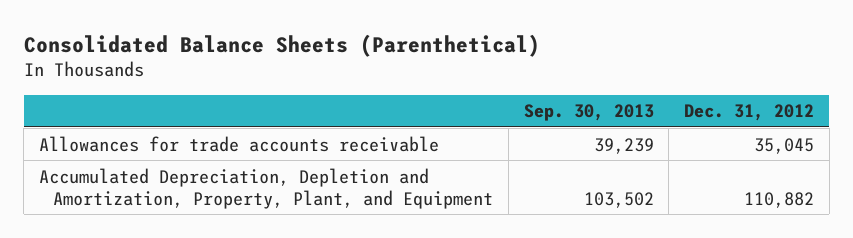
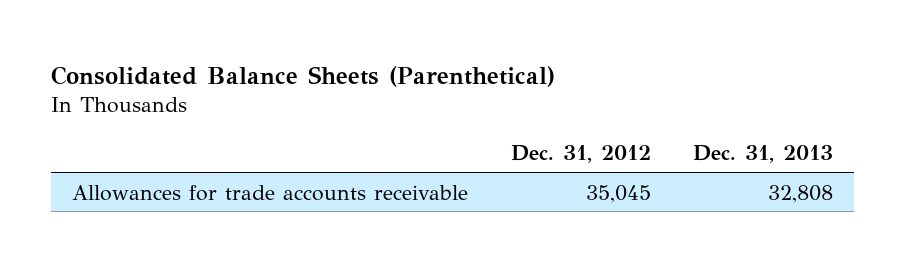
[523,104,654,122] Sep. 30, 2013 -> none
none -> [693,145,834,164] Dec. 31, 2013
[38,167,494,209] Accumulated Depreciation, Depletion and Amortization, Property, Plant, and Equipment -> none

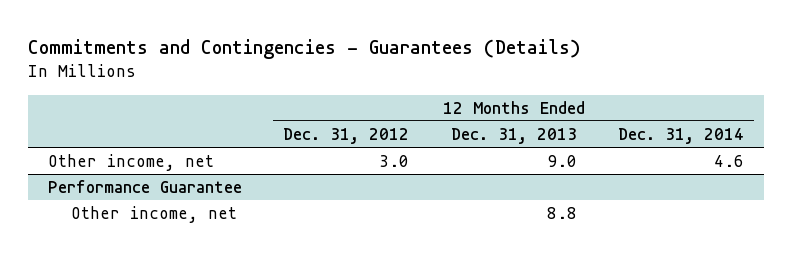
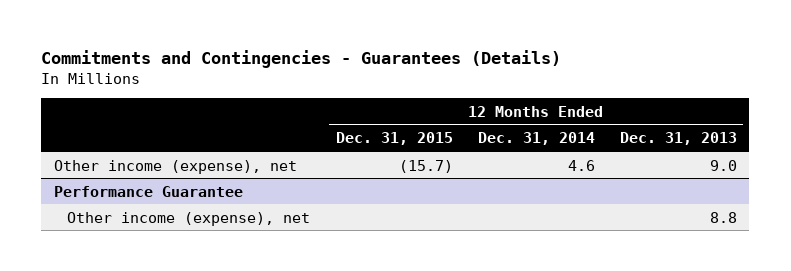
[283,127,410,144] Dec. 31, 2012 -> none
none -> [335,132,453,146] Dec. 31, 2015
[48,154,215,172] Other income, net -> [53,159,297,174] Other income (expense), net
[71,206,238,224] Other income, net -> [67,211,311,226] Other income (expense), net

